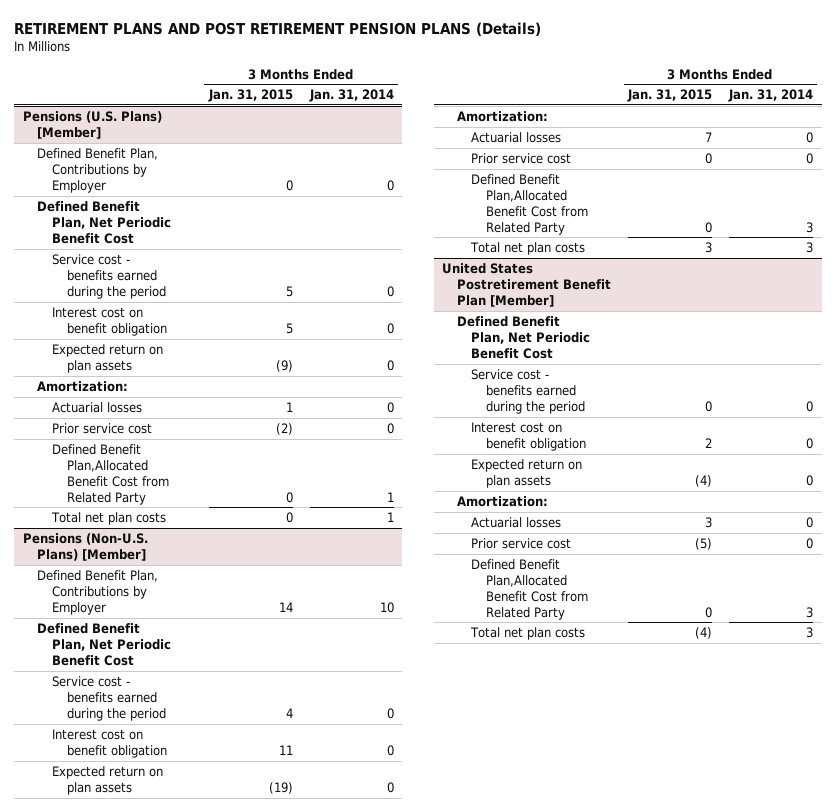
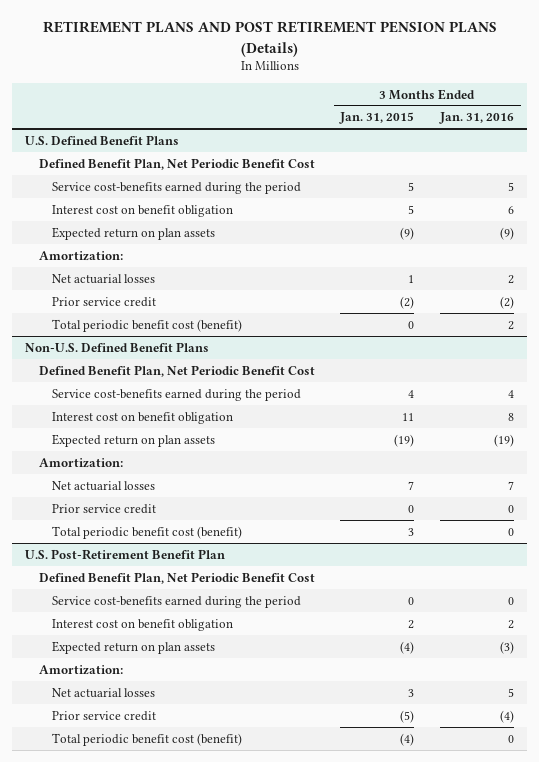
[308,89,394,103] Jan. 31, 2014 -> none
none -> [439,112,515,125] Jan. 31, 2016
[37,147,159,193] Defined Benefit Plan, Contributions by Employer -> none
[22,110,162,139] Pensions (U.S. Plans) [Member] -> [25,134,180,145] U.S. Defined Benefit Plans
[52,253,166,299] Service cost - benefits earned during the period -> [51,181,301,194] Service cost-benefits earned during the period
[52,443,169,505] Defined Benefit Plan,Allocated Benefit Cost from Related Party -> none
[37,569,159,615] Defined Benefit Plan, Contributions by Employer -> none
[52,401,143,413] Actuarial losses -> [51,273,155,284] Net actuarial losses
[52,422,153,434] Prior service cost -> [51,296,156,307] Prior service credit
[51,511,167,525] Total net plan costs -> [51,318,242,332] Total periodic benefit cost (benefit)
[22,532,148,561] Pensions (Non-U.S. Plans) [Member] -> [25,341,210,352] Non-U.S. Defined Benefit Plans
[52,675,166,721] Service cost - benefits earned during the period -> [51,388,301,401] Service cost-benefits earned during the period
[471,173,588,235] Defined Benefit Plan,Allocated Benefit Cost from Related Party -> none
[471,131,562,143] Actuarial losses -> [51,480,155,491] Net actuarial losses
[471,152,572,164] Prior service cost -> [51,503,156,514] Prior service credit
[470,241,586,255] Total net plan costs -> [51,525,242,539] Total periodic benefit cost (benefit)
[442,262,611,307] United States Postretirement Benefit Plan [Member] -> [25,548,226,560] U.S. Post-Retirement Benefit Plan
[471,368,585,414] Service cost - benefits earned during the period -> [51,595,301,608] Service cost-benefits earned during the period
[471,558,588,620] Defined Benefit Plan,Allocated Benefit Cost from Related Party -> none
[471,516,562,528] Actuarial losses -> [51,687,155,698] Net actuarial losses
[471,537,572,549] Prior service cost -> [51,710,156,721] Prior service credit
[470,626,586,640] Total net plan costs -> [51,732,242,746] Total periodic benefit cost (benefit)

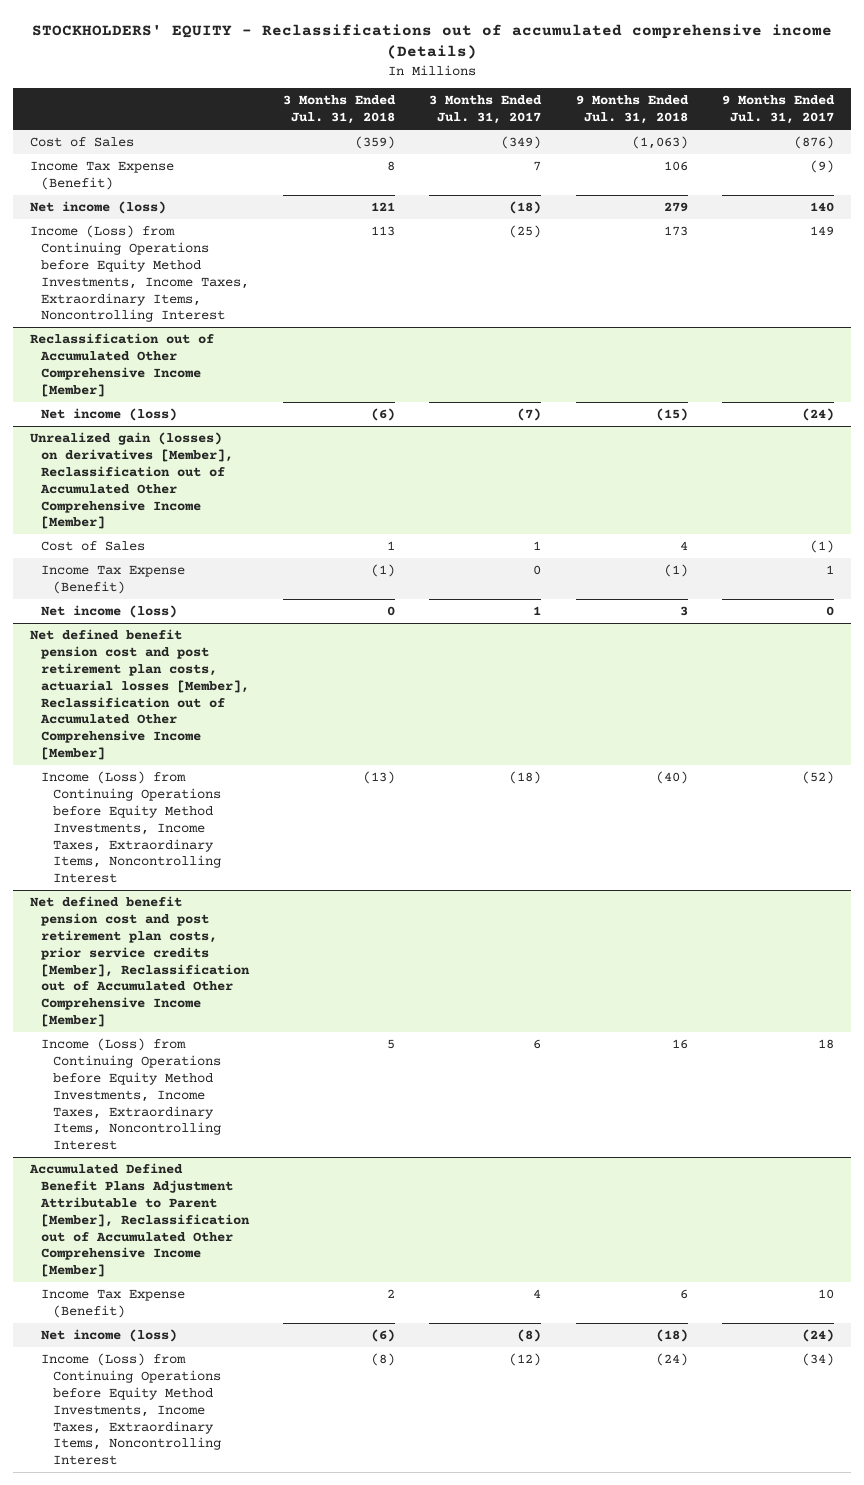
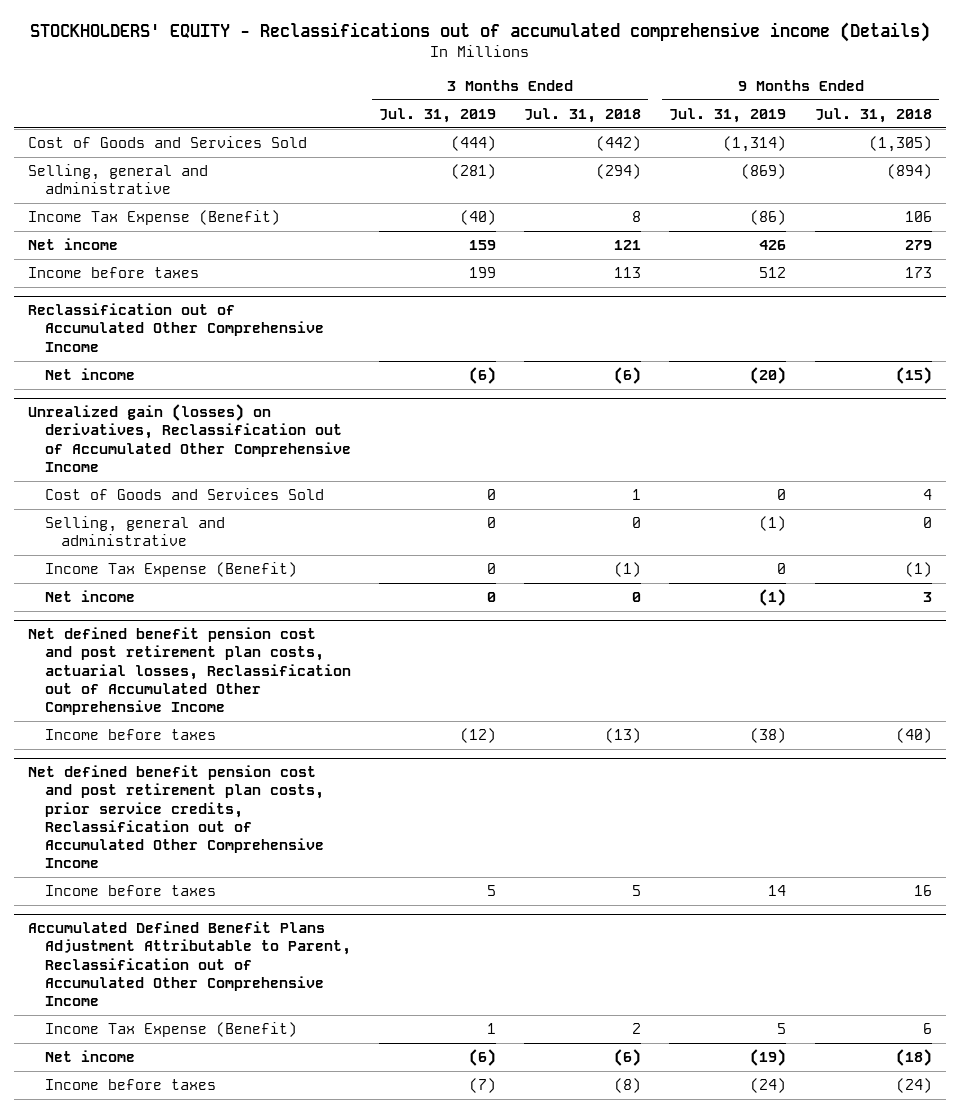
[429,95,543,125] 3 Months Ended Jul. 31, 2017 -> none
[721,95,835,125] 9 Months Ended Jul. 31, 2017 -> none
none -> [378,108,496,124] Jul. 31, 2019
none -> [669,108,787,124] Jul. 31, 2019
[30,136,135,147] Cost of Sales -> none
none -> [28,136,308,149] Cost of Goods and Services Sold
none -> [28,164,209,195] Selling, general and administrative
[41,540,146,551] Cost of Sales -> none
[30,200,167,214] Net income (loss) -> [28,238,119,251] Net income
[30,224,250,323] Income (Loss) from Continuing Operations before Equity Method Investments, Income Taxes, Extraordinary Items, Noncontrolling Interest -> [28,267,200,279] Income before taxes
[30,332,215,397] Reclassification out of Accumulated Other Comprehensive Income [Member] -> [28,303,324,352] Reclassification out of Accumulated Other Comprehensive Income
[41,407,178,421] Net income (loss) -> [44,368,135,381] Net income
[30,431,234,530] Unrealized gain (losses) on derivatives [Member], Reclassification out of Accumulated Other Comprehensive Income [Member] -> [28,404,351,472] Unrealized gain (losses) on derivatives, Reclassification out of Accumulated Other Comprehensive Income
none -> [44,488,324,501] Cost of Goods and Services Sold
none -> [44,516,225,547] Selling, general and administrative
[41,604,178,618] Net income (loss) -> [44,590,135,603] Net income
[30,628,250,761] Net defined benefit pension cost and post retirement plan costs, actuarial losses [Member], Reclassification out of Accumulated Other Comprehensive Income [Member] -> [28,627,351,716] Net defined benefit pension cost and post retirement plan costs, actuarial losses, Reclassification out of Accumulated Other Comprehensive Income
[41,770,221,884] Income (Loss) from Continuing Operations before Equity Method Investments, Income Taxes, Extraordinary Items, Noncontrolling Interest -> [44,729,216,741] Income before taxes
[30,895,251,1028] Net defined benefit pension cost and post retirement plan costs, prior service credits [Member], Reclassification out of Accumulated Other Comprehensive Income [Member] -> [28,765,324,869] Net defined benefit pension cost and post retirement plan costs, prior service credits, Reclassification out of Accumulated Other Comprehensive Income
[41,1037,221,1151] Income (Loss) from Continuing Operations before Equity Method Investments, Income Taxes, Extraordinary Items, Noncontrolling Interest -> [44,885,216,897] Income before taxes
[29,1162,251,1278] Accumulated Defined Benefit Plans Adjustment Attributable to Parent [Member], Reclassification out of Accumulated Other Comprehensive Income [Member] -> [28,921,351,1007] Accumulated Defined Benefit Plans Adjustment Attributable to Parent, Reclassification out of Accumulated Other Comprehensive Income
[41,1328,178,1342] Net income (loss) -> [44,1050,135,1063] Net income
[41,1352,221,1466] Income (Loss) from Continuing Operations before Equity Method Investments, Income Taxes, Extraordinary Items, Noncontrolling Interest -> [44,1079,216,1091] Income before taxes

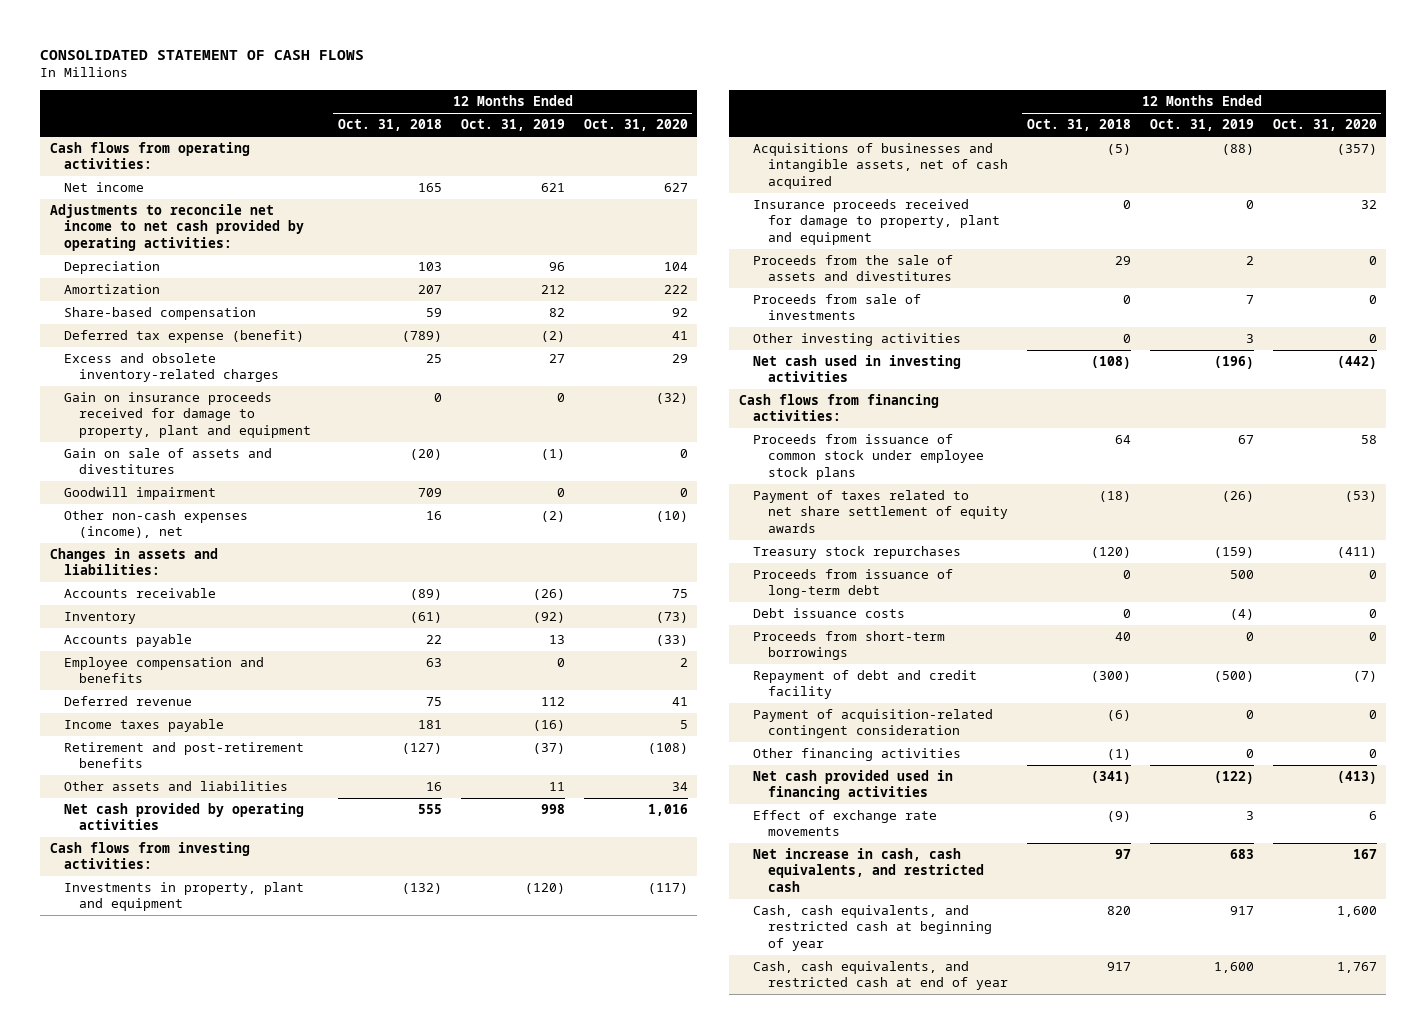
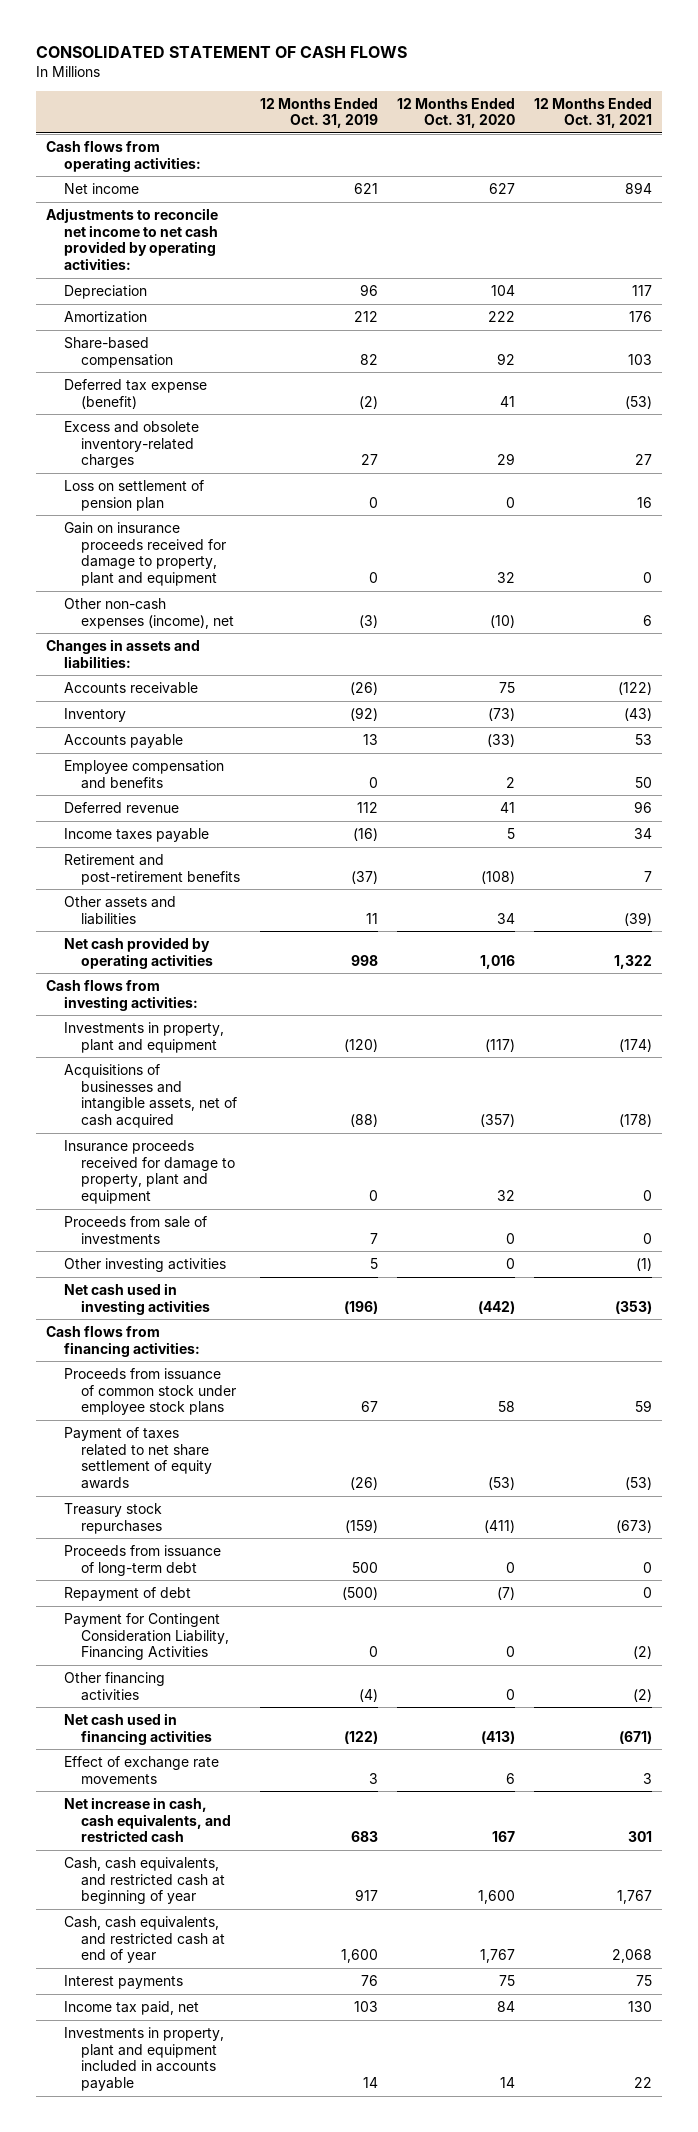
[337,119,442,132] Oct. 31, 2018 -> none
none -> [534,97,653,129] 12 Months Ended Oct. 31, 2021
[64,448,273,475] Gain on sale of assets and divestitures -> none
[64,487,217,501] Goodwill impairment -> none
none -> [63,479,204,511] Loss on settlement of pension plan
[655,393,688,405] (32) -> [496,572,515,584] 32
[540,511,565,523] (2) -> [358,614,378,628] (3)
[753,255,954,282] Proceeds from the sale of assets and divestitures -> none
[1245,334,1254,344] 3 -> [369,1257,378,1269] 5
[753,608,906,619] Debt issuance costs -> none
[753,631,946,661] Proceeds from short-term borrowings -> none
[753,670,978,700] Repayment of debt and credit facility -> [63,1586,191,1601] Repayment of debt
[753,709,994,739] Payment of acquisition-related contingent consideration -> [63,1612,230,1661] Payment for Contingent Consideration Liability, Financing Activities
[1245,749,1254,759] 0 -> [358,1688,378,1702] (4)
[753,770,954,801] Net cash provided used in financing activities -> [63,1712,213,1745] Net cash used in financing activities
none -> [63,1974,183,1989] Interest payments
none -> [63,2000,199,2015] Income tax paid, net
none -> [63,2026,224,2092] Investments in property, plant and equipment included in accounts payable

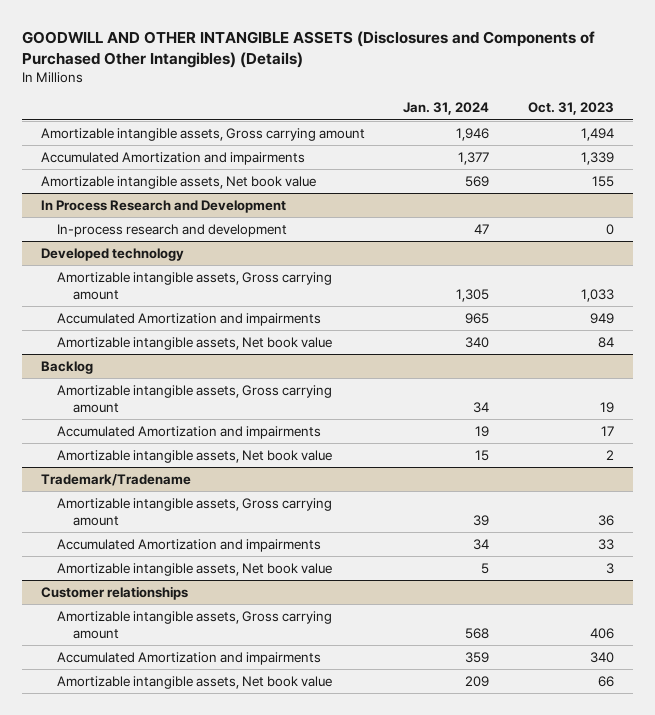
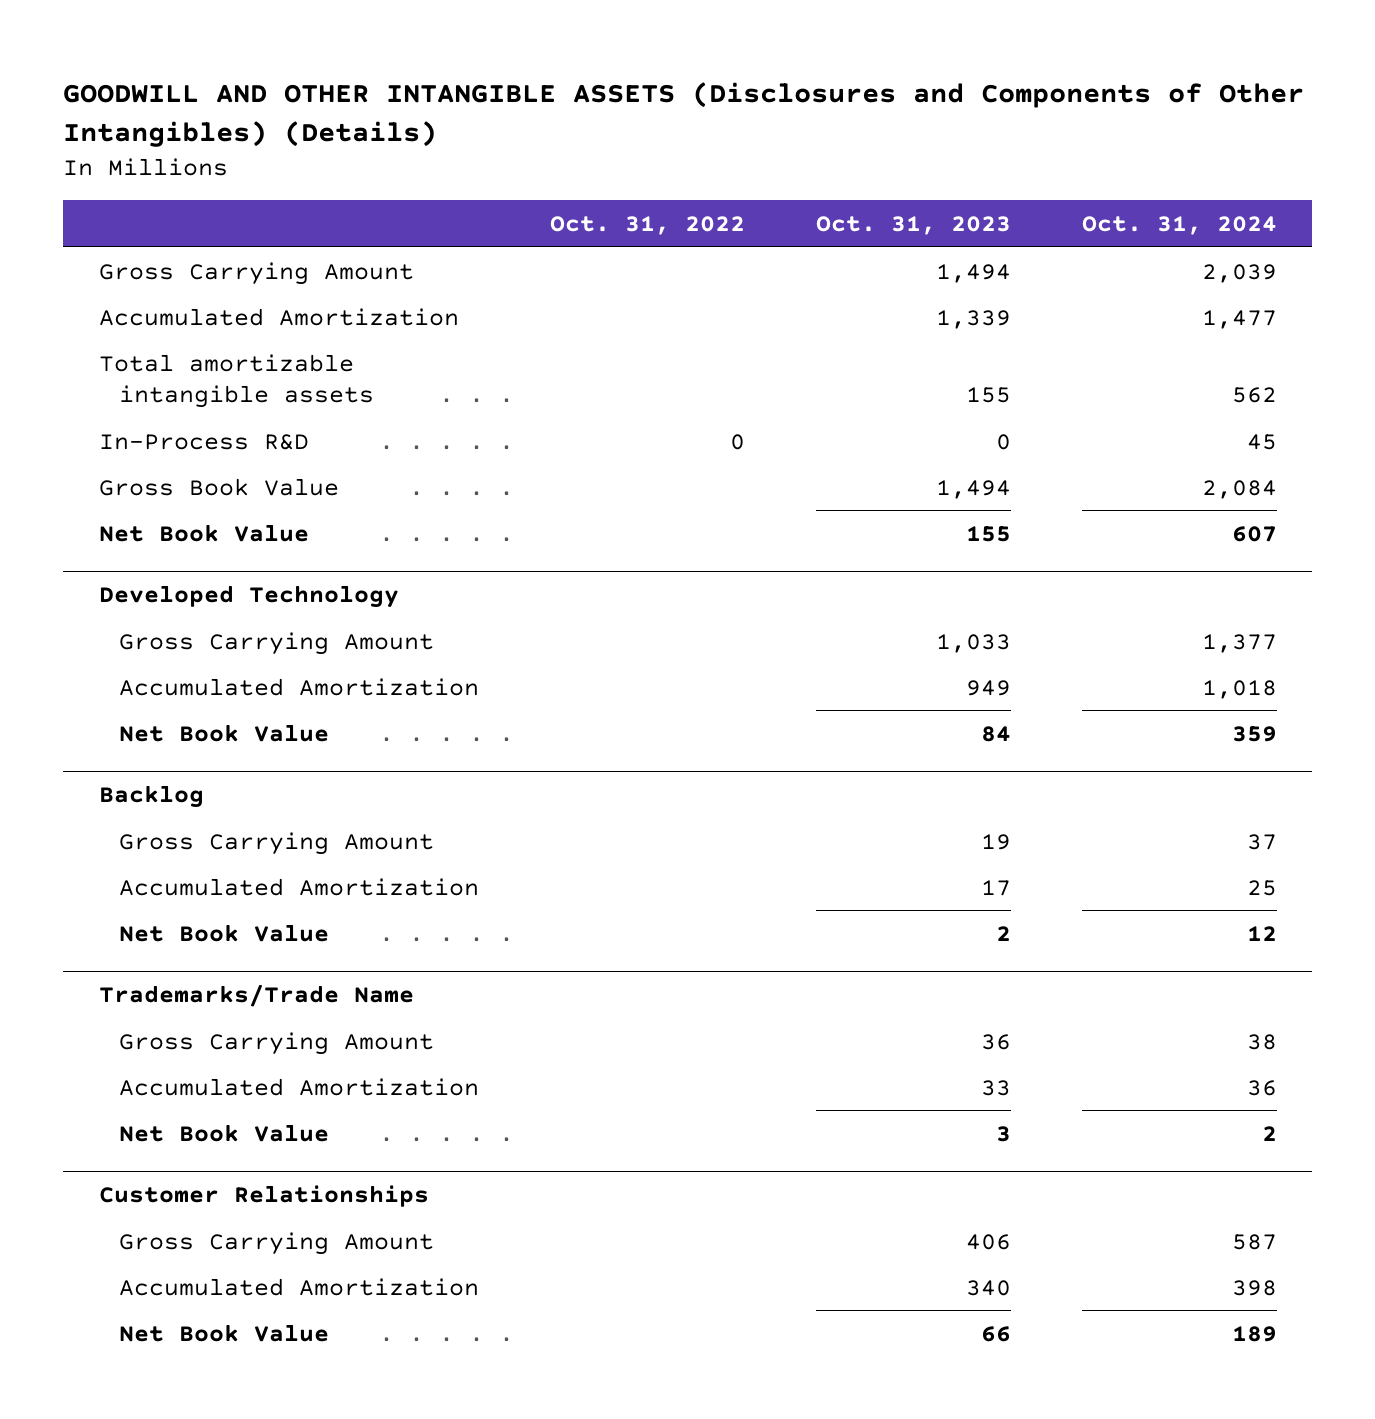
[22,30,596,68] GOODWILL AND OTHER INTANGIBLE ASSETS (Disclosures and Components of Purchased Other Intangibles) (Details) -> [63,82,1305,148] GOODWILL AND OTHER INTANGIBLE ASSETS (Disclosures and Components of Other Intangibles) (Details)
[403,102,490,116] Jan. 31, 2024 -> none
none -> [549,216,745,236] Oct. 31, 2022
none -> [1081,216,1277,236] Oct. 31, 2024
[41,199,287,213] In Process Research and Development -> none
[41,127,366,141] Amortizable intangible assets, Gross carrying amount -> [98,261,414,285] Gross Carrying Amount
[41,151,306,165] Accumulated Amortization and impairments -> [98,307,459,326] Accumulated Amortization
[41,175,317,189] Amortizable intangible assets, Net book value -> [98,353,374,409] Total amortizable intangible assets
[57,223,288,237] In-process research and development -> [98,433,309,450] In-Process R&D
none -> [98,477,339,496] Gross Book Value
none -> [98,523,309,542] Net Book Value
[41,247,185,261] Developed technology -> [98,585,399,609] Developed Technology
[57,271,333,300] Amortizable intangible assets, Gross carrying amount -> [118,631,434,655] Gross Carrying Amount
[57,312,322,326] Accumulated Amortization and impairments -> [118,677,479,696] Accumulated Amortization
[57,336,333,350] Amortizable intangible assets, Net book value -> [118,723,329,742] Net Book Value
[57,384,333,413] Amortizable intangible assets, Gross carrying amount -> [118,831,434,855] Gross Carrying Amount
[57,425,322,439] Accumulated Amortization and impairments -> [118,877,479,896] Accumulated Amortization
[57,449,333,463] Amortizable intangible assets, Net book value -> [118,923,329,942] Net Book Value
[41,473,192,486] Trademark/Tradename -> [98,984,414,1008] Trademarks/Trade Name
[57,497,333,526] Amortizable intangible assets, Gross carrying amount -> [118,1031,434,1055] Gross Carrying Amount
[57,538,322,552] Accumulated Amortization and impairments -> [118,1077,479,1096] Accumulated Amortization
[57,562,333,576] Amortizable intangible assets, Net book value -> [118,1123,329,1142] Net Book Value
[41,585,189,600] Customer relationships -> [98,1185,429,1208] Customer Relationships
[57,610,333,639] Amortizable intangible assets, Gross carrying amount -> [118,1231,434,1255] Gross Carrying Amount
[57,651,322,665] Accumulated Amortization and impairments -> [118,1277,479,1296] Accumulated Amortization
[57,675,333,689] Amortizable intangible assets, Net book value -> [118,1323,329,1342] Net Book Value

